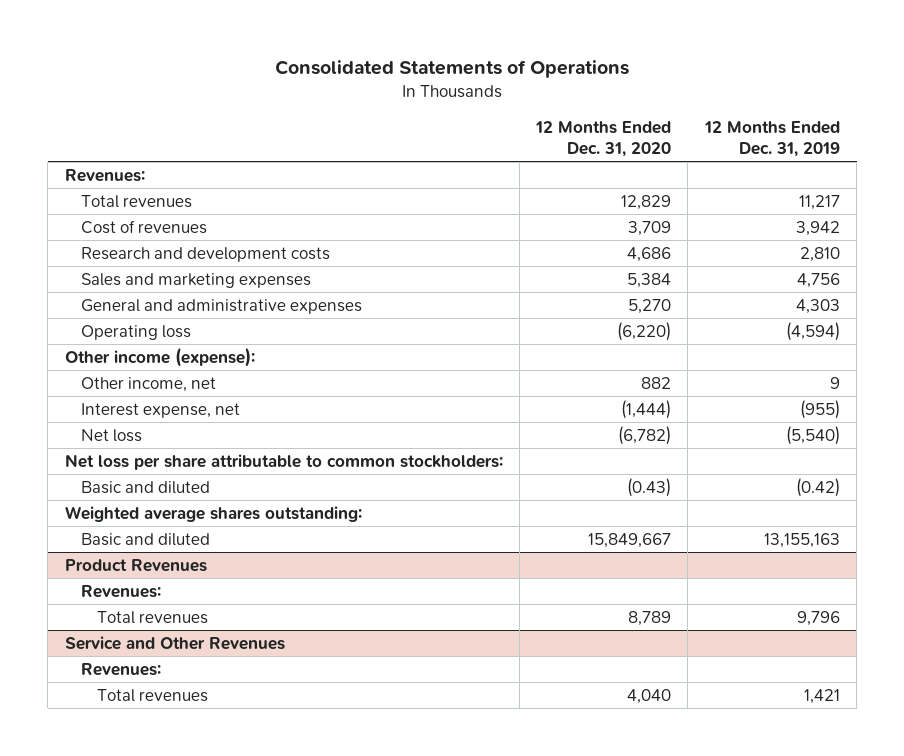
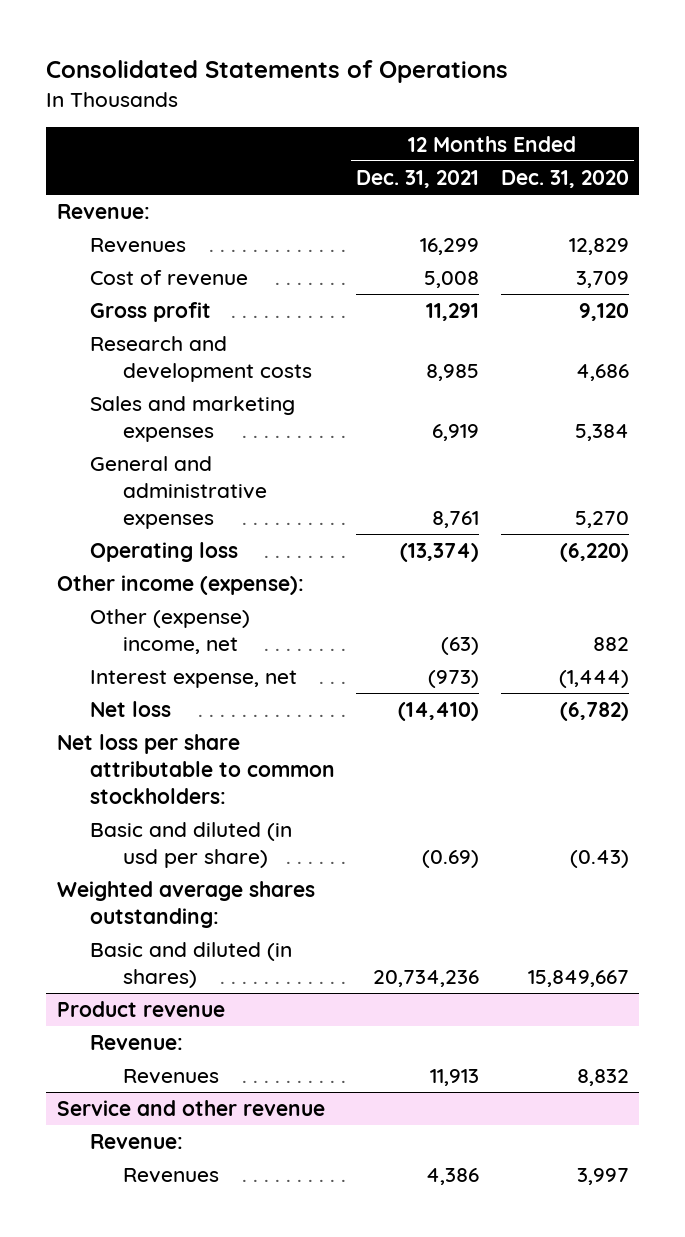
[703,120,840,157] 12 Months Ended Dec. 31, 2019 -> none
none -> [356,169,480,188] Dec. 31, 2021
[64,168,145,182] Revenues: -> [56,204,150,220] Revenue:
[80,194,192,208] Total revenues -> [89,238,186,254] Revenues
[80,219,207,234] Cost of revenues -> [89,270,248,287] Cost of revenue
none -> [89,302,211,323] Gross profit
[80,376,216,392] Other income, net -> [89,609,250,654] Other (expense) income, net
[80,480,210,494] Basic and diluted -> [89,822,292,868] Basic and diluted (in usd per share)
[80,532,210,546] Basic and diluted -> [89,942,292,988] Basic and diluted (in shares)
[64,558,207,572] Product Revenues -> [56,1001,225,1018] Product revenue
[80,584,161,598] Revenues: -> [89,1035,183,1051] Revenue:
[97,610,209,624] Total revenues -> [123,1069,220,1085] Revenues
[628,610,672,626] 8,789 -> [576,1069,629,1087] 8,832
[64,635,285,650] Service and Other Revenues -> [56,1100,325,1117] Service and other revenue
[80,662,161,676] Revenues: -> [89,1134,183,1150] Revenue:
[97,688,209,702] Total revenues -> [123,1168,220,1184] Revenues
[627,688,672,704] 4,040 -> [576,1168,629,1186] 3,997

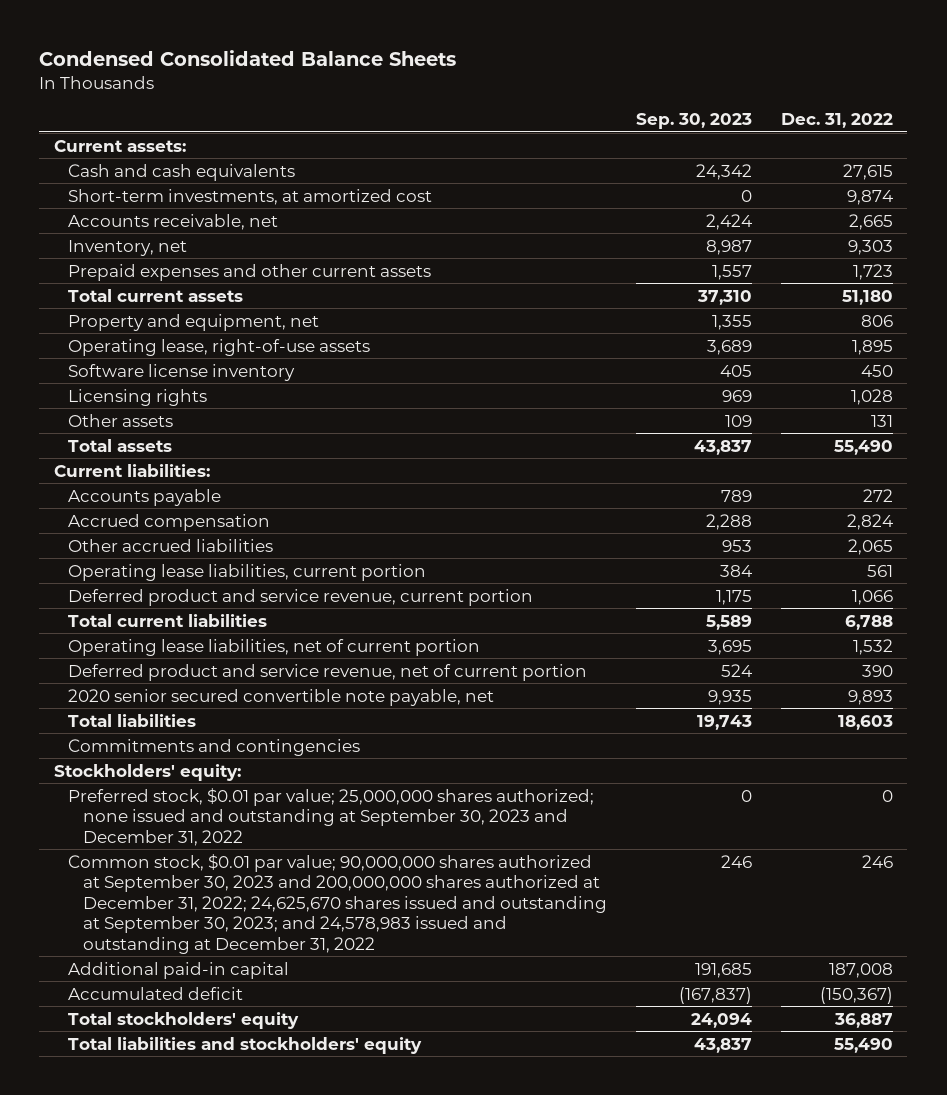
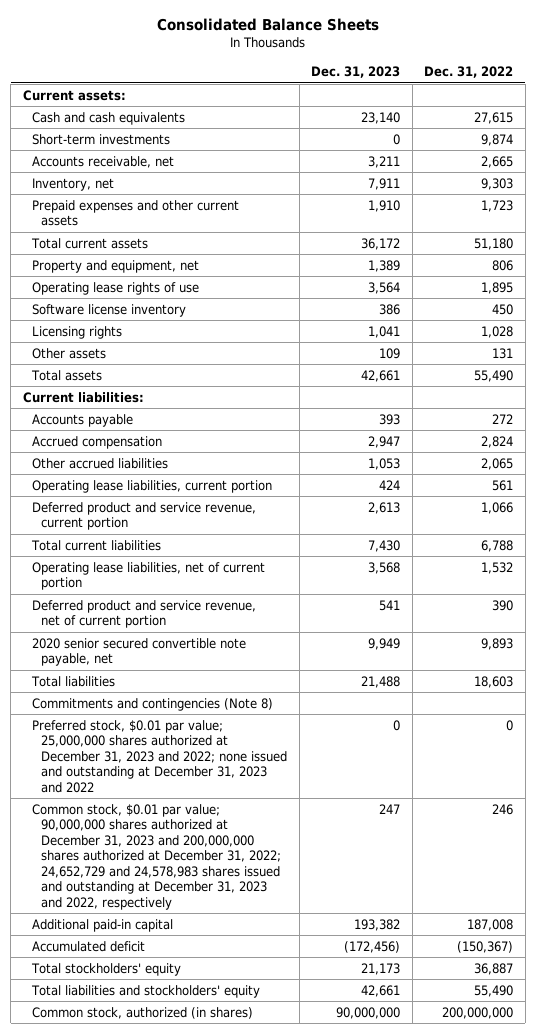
[39,50,457,67] Condensed Consolidated Balance Sheets -> [156,18,379,32] Consolidated Balance Sheets
[635,112,752,129] Sep. 30, 2023 -> none
none -> [311,65,401,78] Dec. 31, 2023
[68,188,433,205] Short-term investments, at amortized cost -> [32,133,171,145] Short-term investments
[68,338,371,356] Operating lease, right-of-use assets -> [32,281,200,295] Operating lease rights of use
[53,763,241,781] Stockholders' equity: -> none
[68,738,361,756] Commitments and contingencies -> [32,697,274,711] Commitments and contingencies (Note 8)
[68,787,595,846] Preferred stock, $0.01 par value; 25,000,000 shares authorized; none issued and outstanding at September 30, 2023 and December 31, 2022 -> [32,719,288,793] Preferred stock, $0.01 par value; 25,000,000 shares authorized at December 31, 2023 and 2022; none issued and outstanding at December 31, 2023 and 2022
[68,853,608,954] Common stock, $0.01 par value; 90,000,000 shares authorized at September 30, 2023 and 200,000,000 shares authorized at December 31, 2022; 24,625,670 shares issued and outstanding at September 30, 2023; and 24,578,983 issued and outstanding at December 31, 2022 -> [32,803,282,910] Common stock, $0.01 par value; 90,000,000 shares authorized at December 31, 2023 and 200,000,000 shares authorized at December 31, 2022; 24,652,729 and 24,578,983 shares issued and outstanding at December 31, 2023 and 2022, respectively
none -> [32,1006,254,1019] Common stock, authorized (in shares)

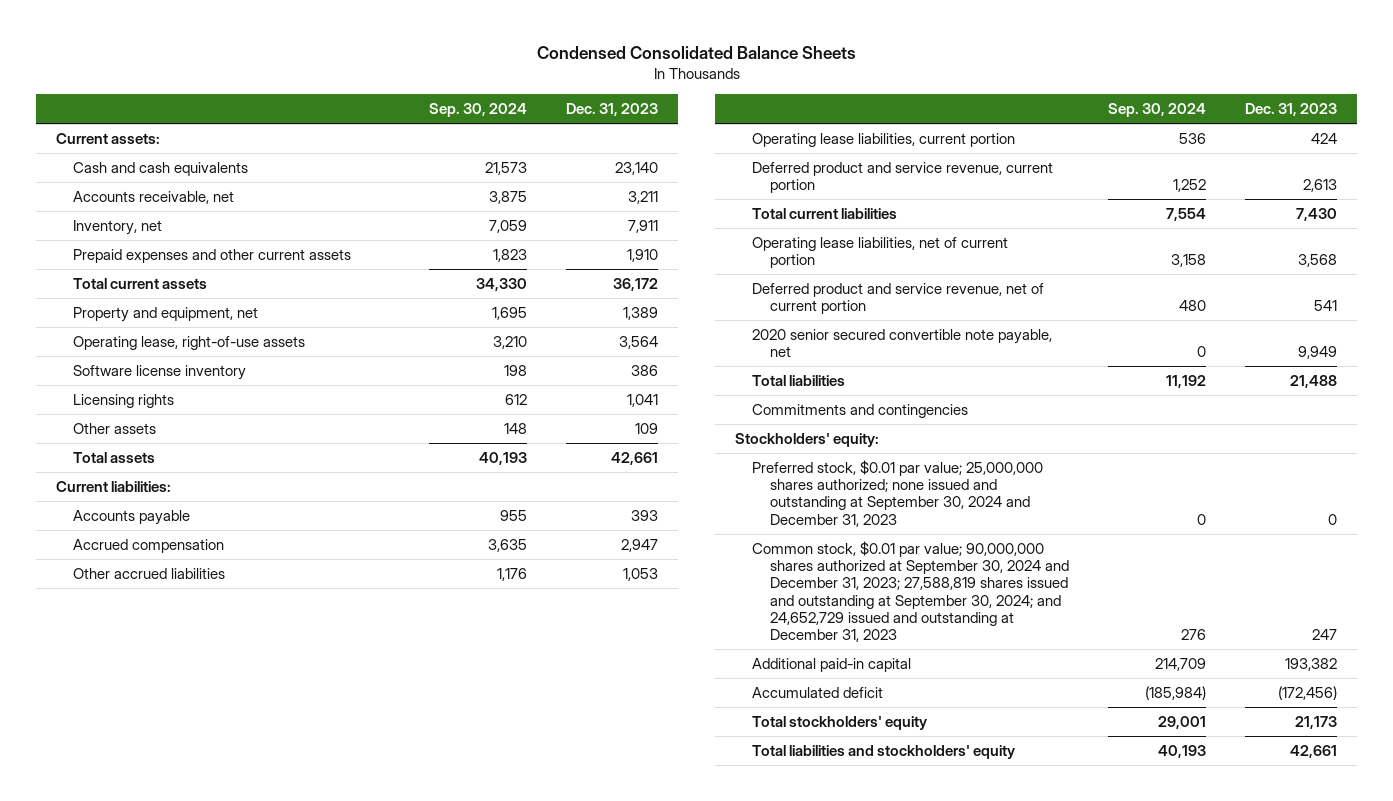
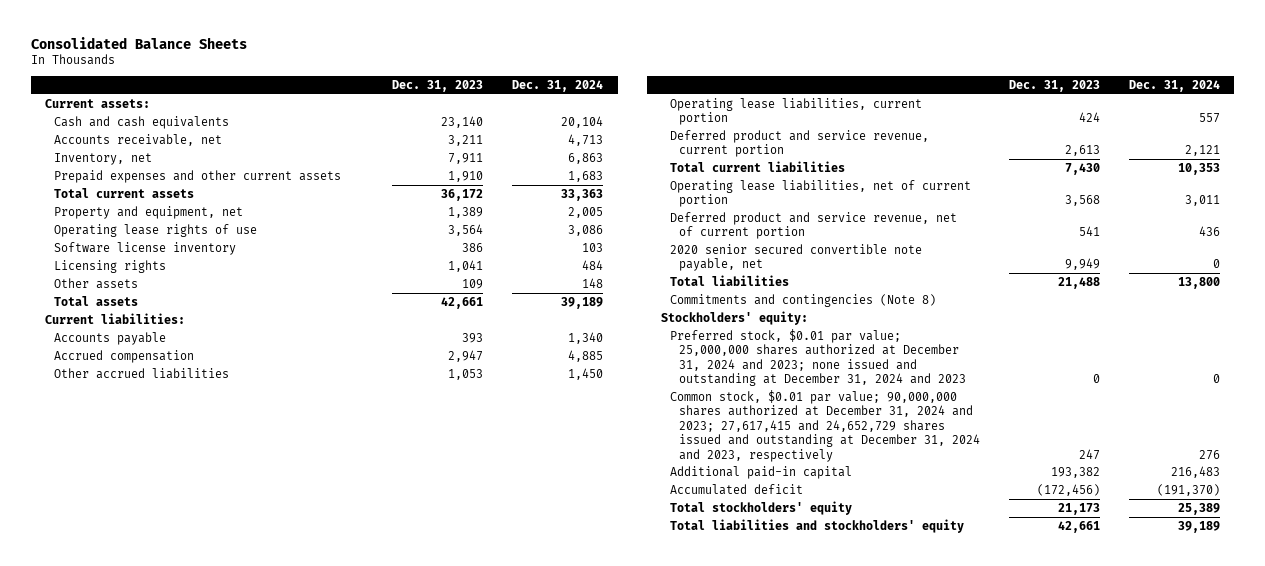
[536,46,856,60] Condensed Consolidated Balance Sheets -> [30,36,247,49] Consolidated Balance Sheets
[429,103,528,118] Sep. 30, 2024 -> none
none -> [512,79,604,92] Dec. 31, 2024
[73,335,306,350] Operating lease, right-of-use assets -> [53,224,257,238] Operating lease rights of use
[752,403,969,418] Commitments and contingencies -> [669,294,936,308] Commitments and contingencies (Note 8)
[752,459,1044,527] Preferred stock, $0.01 par value; 25,000,000 shares authorized; none issued and outstanding at September 30, 2024 and December 31, 2023 -> [669,329,966,387] Preferred stock, $0.01 par value; 25,000,000 shares authorized at December 31, 2024 and 2023; none issued and outstanding at December 31, 2024 and 2023
[752,540,1069,643] Common stock, $0.01 par value; 90,000,000 shares authorized at September 30, 2024 and December 31, 2023; 27,588,819 shares issued and outstanding at September 30, 2024; and 24,652,729 issued and outstanding at December 31, 2023 -> [669,390,980,462] Common stock, $0.01 par value; 90,000,000 shares authorized at December 31, 2024 and 2023; 27,617,415 and 24,652,729 shares issued and outstanding at December 31, 2024 and 2023, respectively

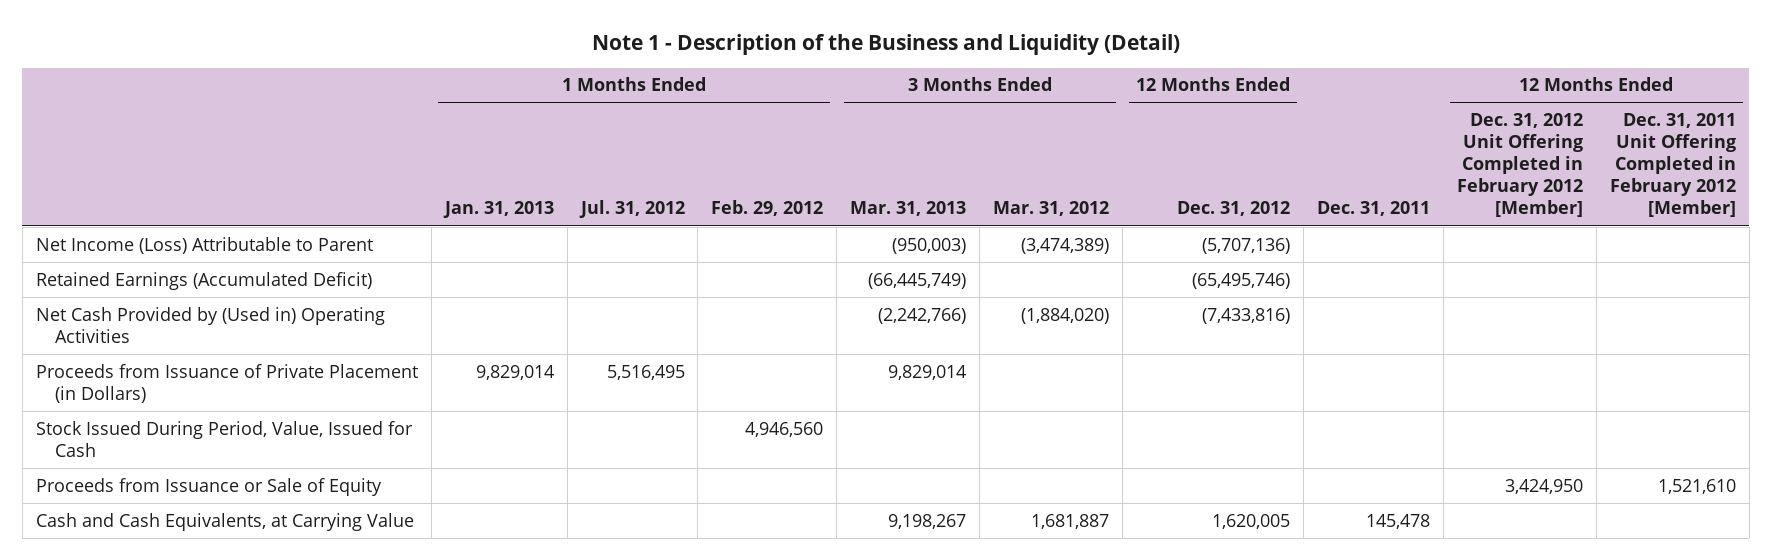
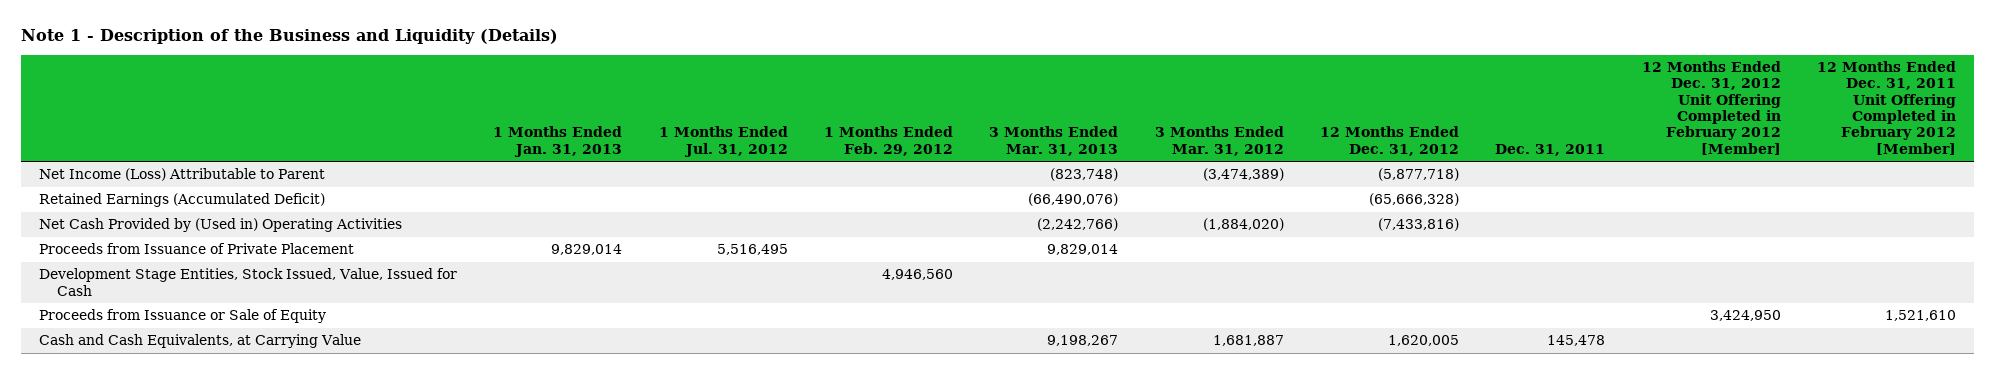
[591,33,1180,55] Note 1 - Description of the Business and Liquidity (Detail) -> [20,29,558,45] Note 1 - Description of the Business and Liquidity (Details)
[892,237,967,254] (950,003) -> [1050,168,1119,182] (823,748)
[1202,237,1291,254] (5,707,136) -> [1378,168,1460,182] (5,877,718)
[868,272,967,289] (66,445,749) -> [1028,193,1119,207] (66,490,076)
[1192,272,1291,289] (65,495,746) -> [1369,193,1460,207] (65,666,328)
[35,363,418,403] Proceeds from Issuance of Private Placement (in Dollars) -> [38,243,354,255] Proceeds from Issuance of Private Placement
[35,420,413,457] Stock Issued During Period, Value, Issued for Cash -> [38,268,457,296] Development Stage Entities, Stock Issued, Value, Issued for Cash

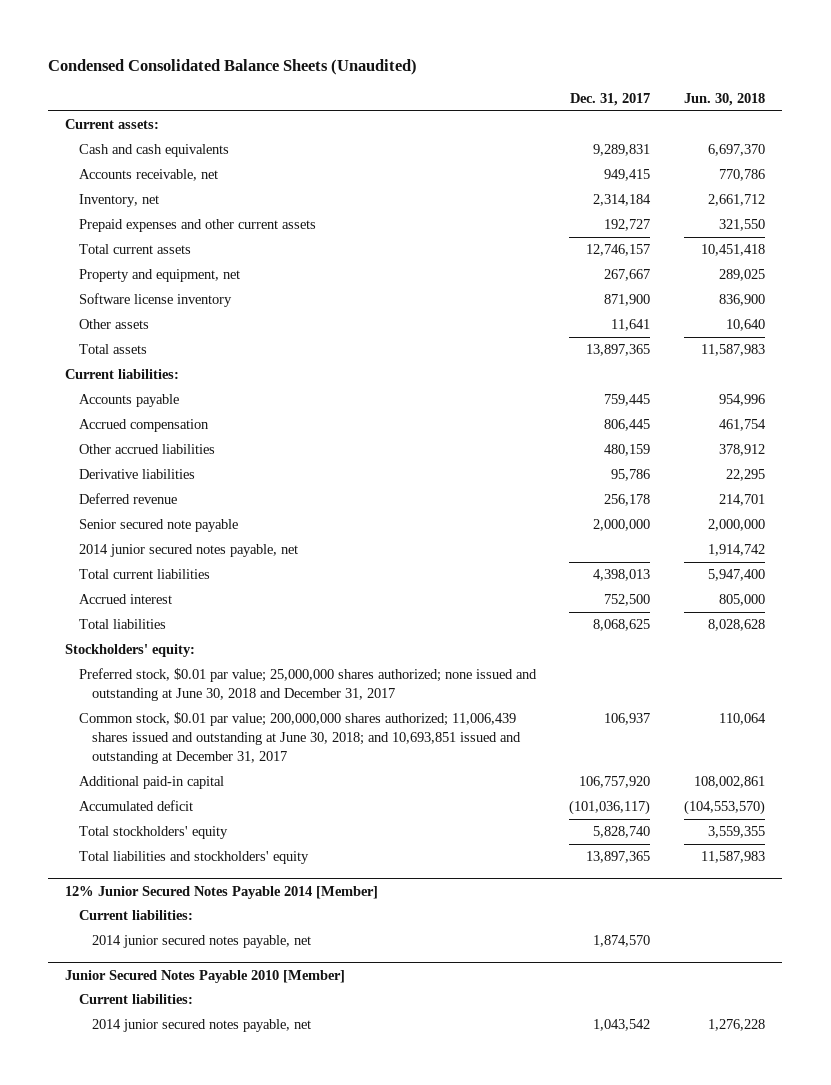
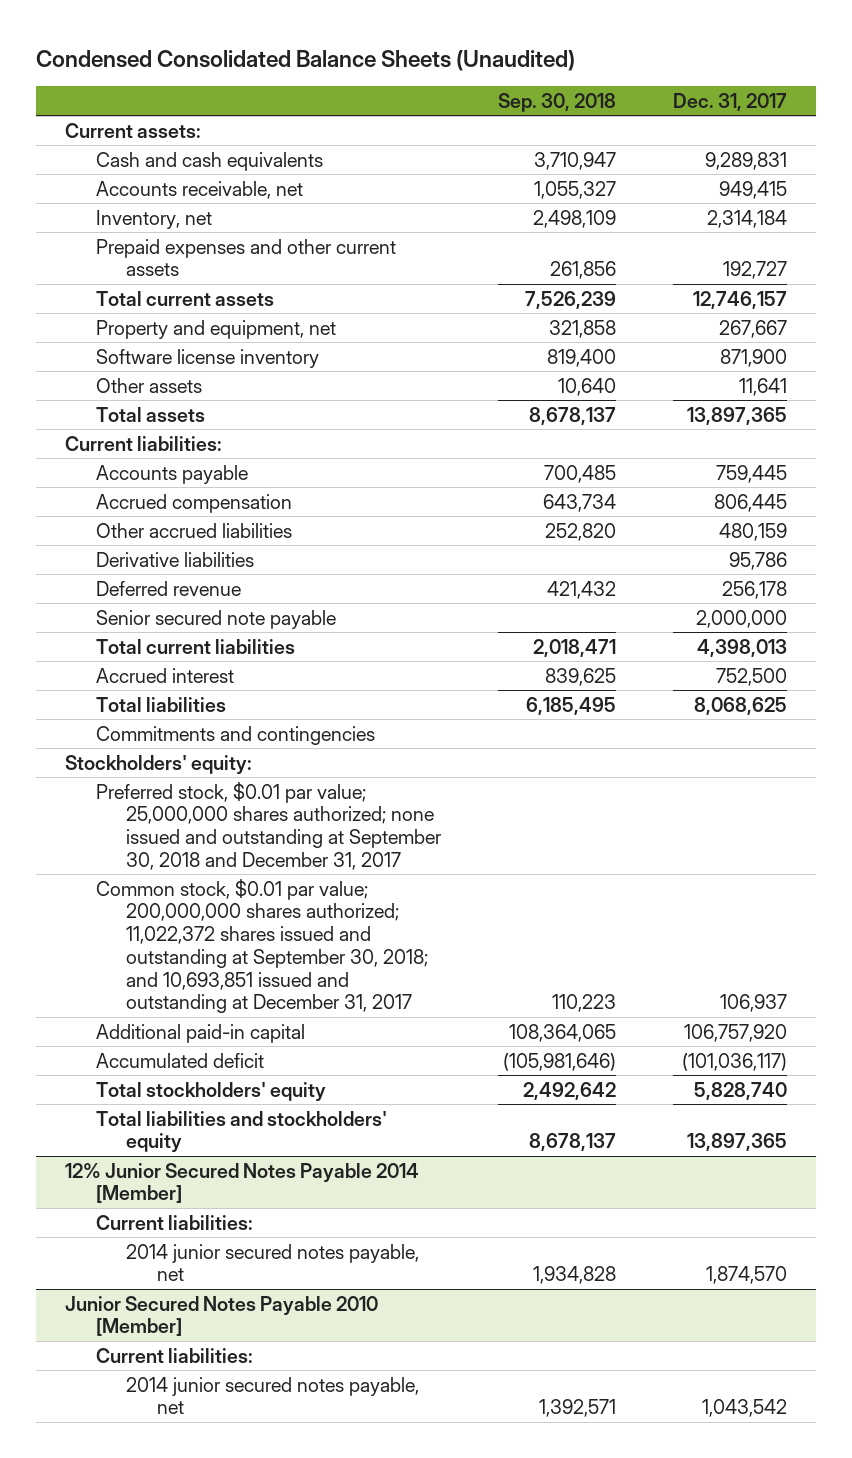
[684,92,766,106] Jun. 30, 2018 -> none
none -> [498,93,617,113] Sep. 30, 2018
[78,544,298,558] 2014 junior secured notes payable, net -> none
none -> [95,725,375,745] Commitments and contingencies
[78,668,537,702] Preferred stock, $0.01 par value; 25,000,000 shares authorized; none issued and outstanding at June 30, 2018 and December 31, 2017 -> [95,781,442,870] Preferred stock, $0.01 par value; 25,000,000 shares authorized; none issued and outstanding at September 30, 2018 and December 31, 2017
[78,712,521,765] Common stock, $0.01 par value; 200,000,000 shares authorized; 11,006,439 shares issued and outstanding at June 30, 2018; and 10,693,851 issued and outstanding at December 31, 2017 -> [95,878,429,1014] Common stock, $0.01 par value; 200,000,000 shares authorized; 11,022,372 shares issued and outstanding at September 30, 2018; and 10,693,851 issued and outstanding at December 31, 2017

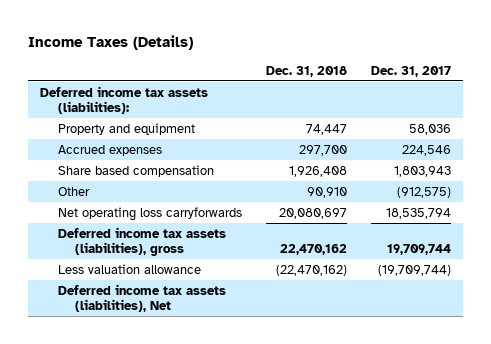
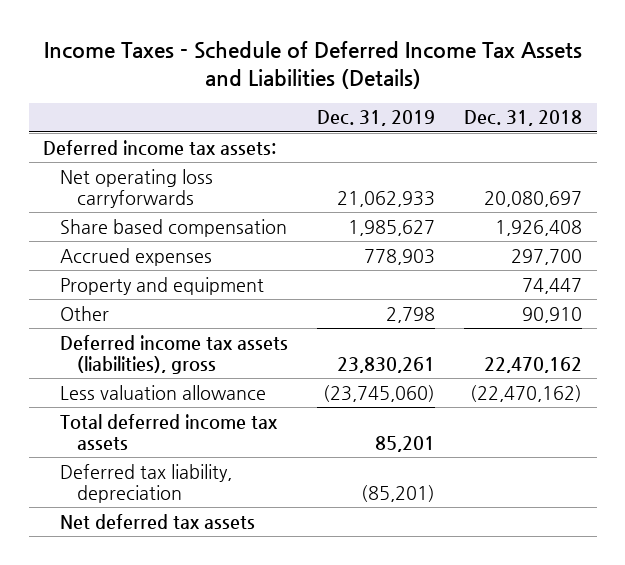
[27,35,193,51] Income Taxes (Details) -> [43,40,582,89] Income Taxes - Schedule of Deferred Income Tax Assets and Liabilities (Details)
[371,65,452,77] Dec. 31, 2017 -> none
none -> [317,110,436,127] Dec. 31, 2019
[40,85,209,115] Deferred income tax assets (liabilities): -> [43,139,277,156] Deferred income tax assets:
[57,206,242,221] Net operating loss carryforwards -> [60,168,214,209] Net operating loss carryforwards
[57,144,162,156] Accrued expenses -> [60,247,213,266] Accrued expenses
[57,122,195,135] Property and equipment -> [60,276,265,295] Property and equipment
[57,283,226,313] Deferred income tax assets (liabilities), Net -> [60,413,279,451] Total deferred income tax assets
none -> [60,463,233,504] Deferred tax liability, depreciation
none -> [60,513,256,529] Net deferred tax assets

